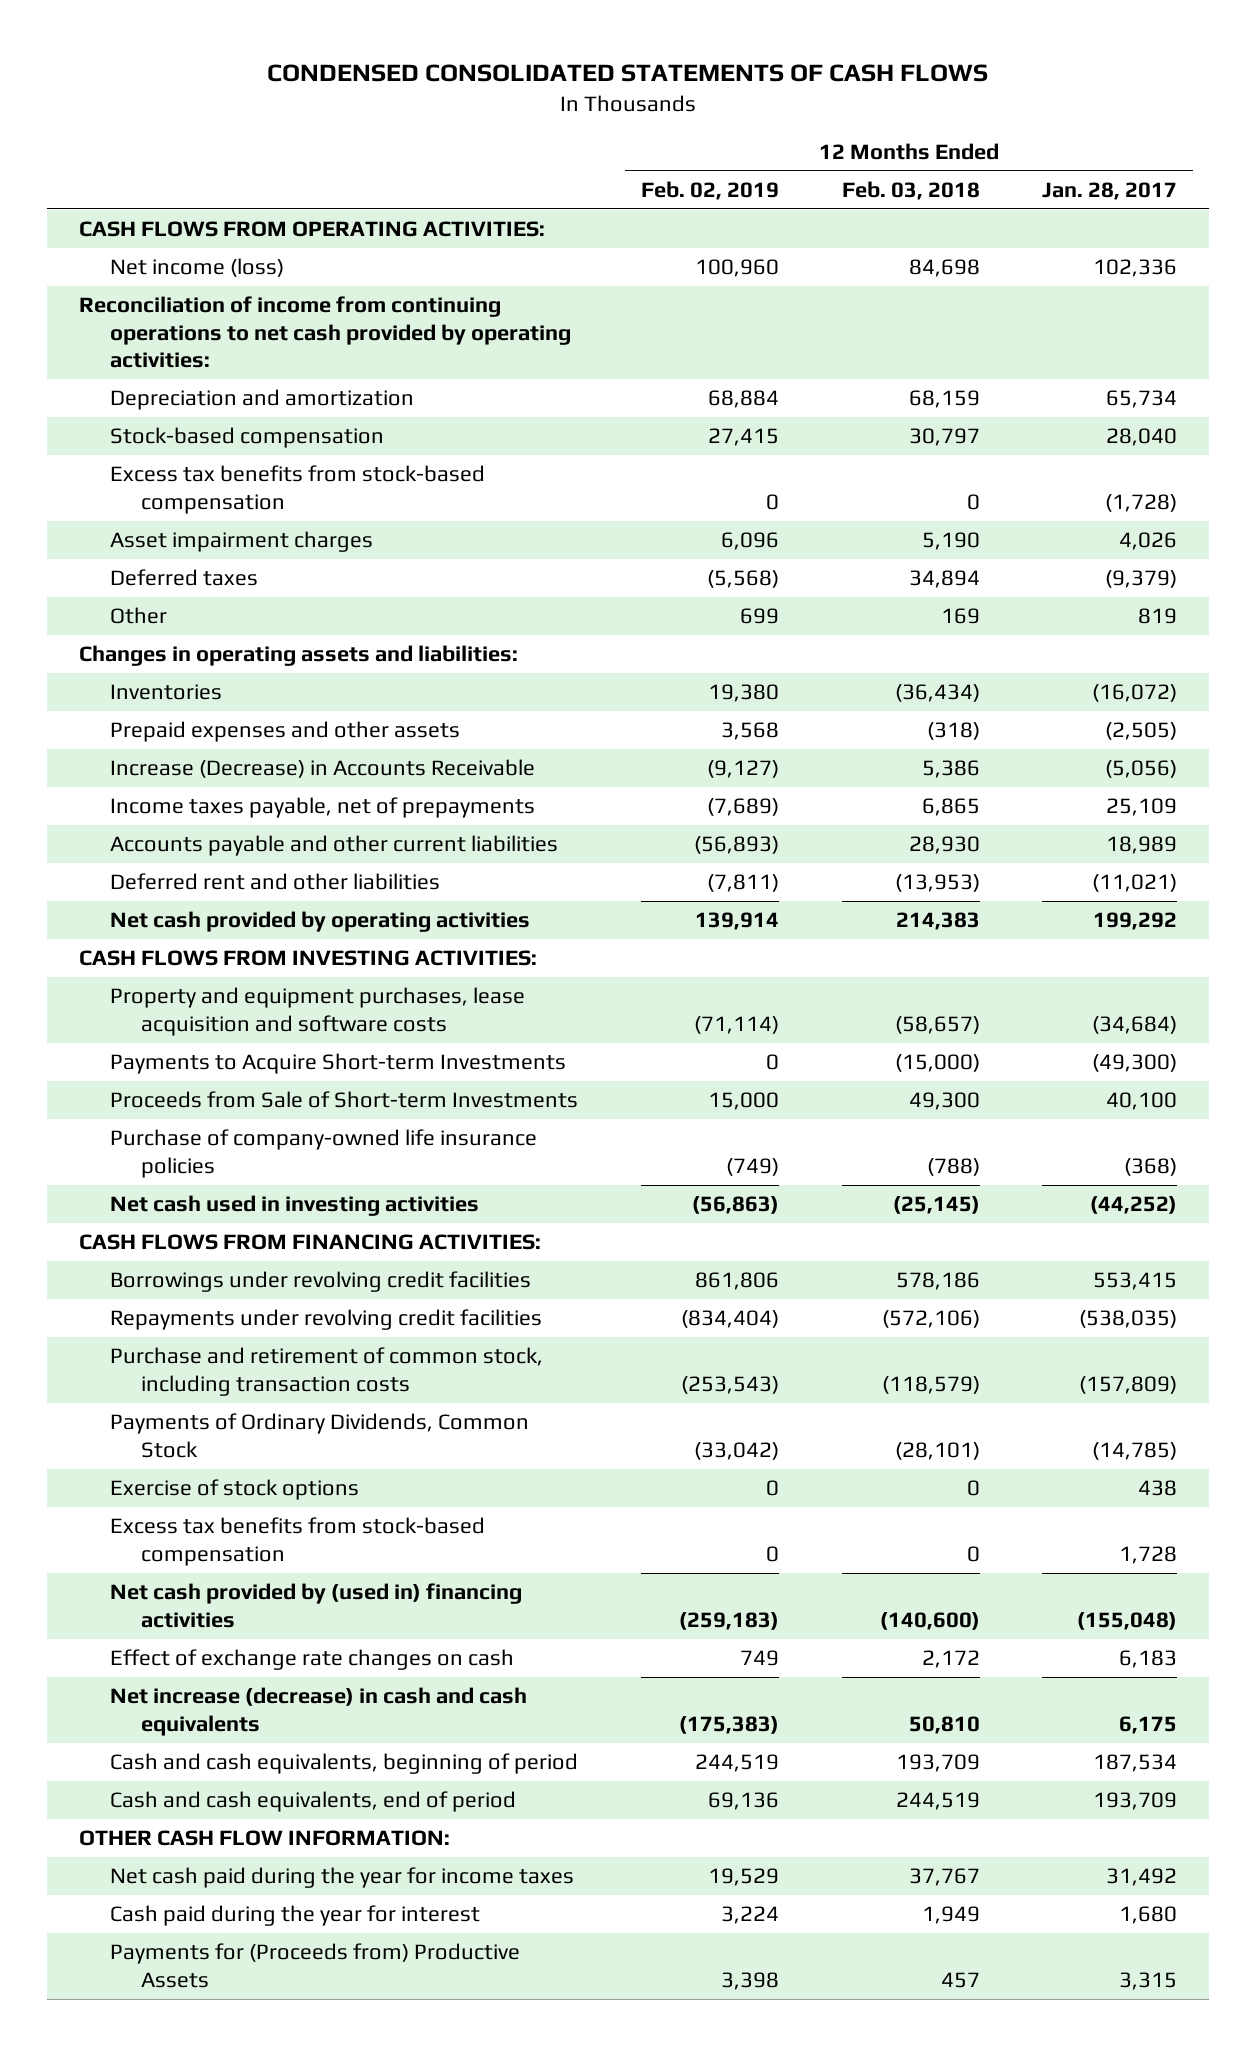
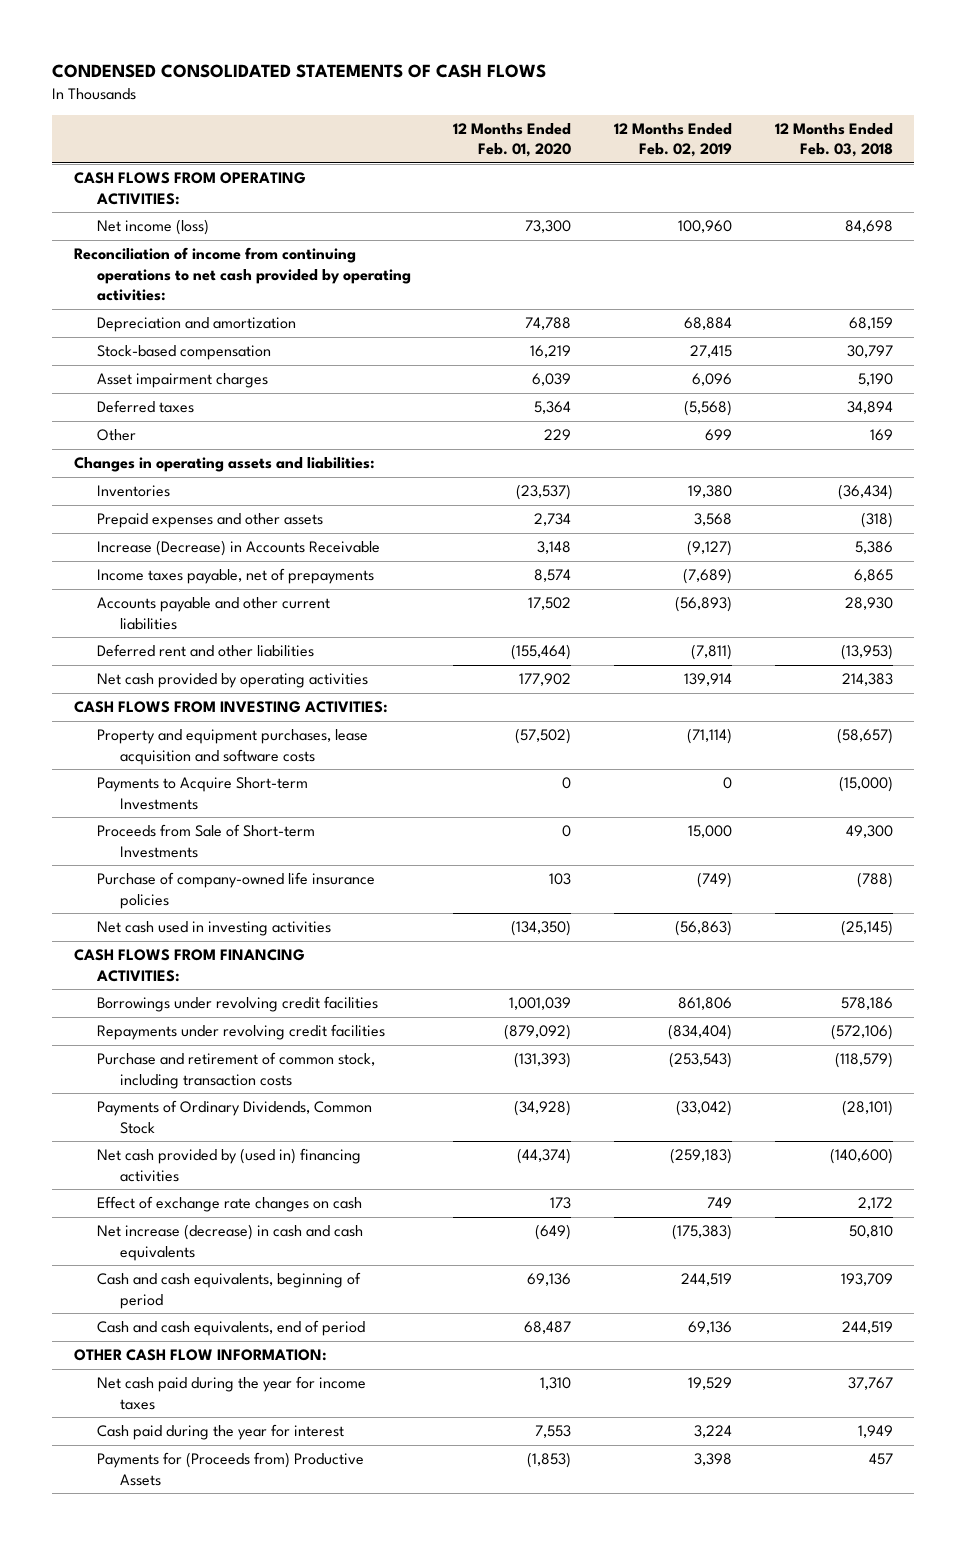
[1042,181,1178,200] Jan. 28, 2017 -> none
none -> [453,122,572,158] 12 Months Ended Feb. 01, 2020
[109,465,485,514] Excess tax benefits from stock-based compensation -> none
[109,1479,359,1501] Exercise of stock options -> none
[109,1517,485,1566] Excess tax benefits from stock-based compensation -> none

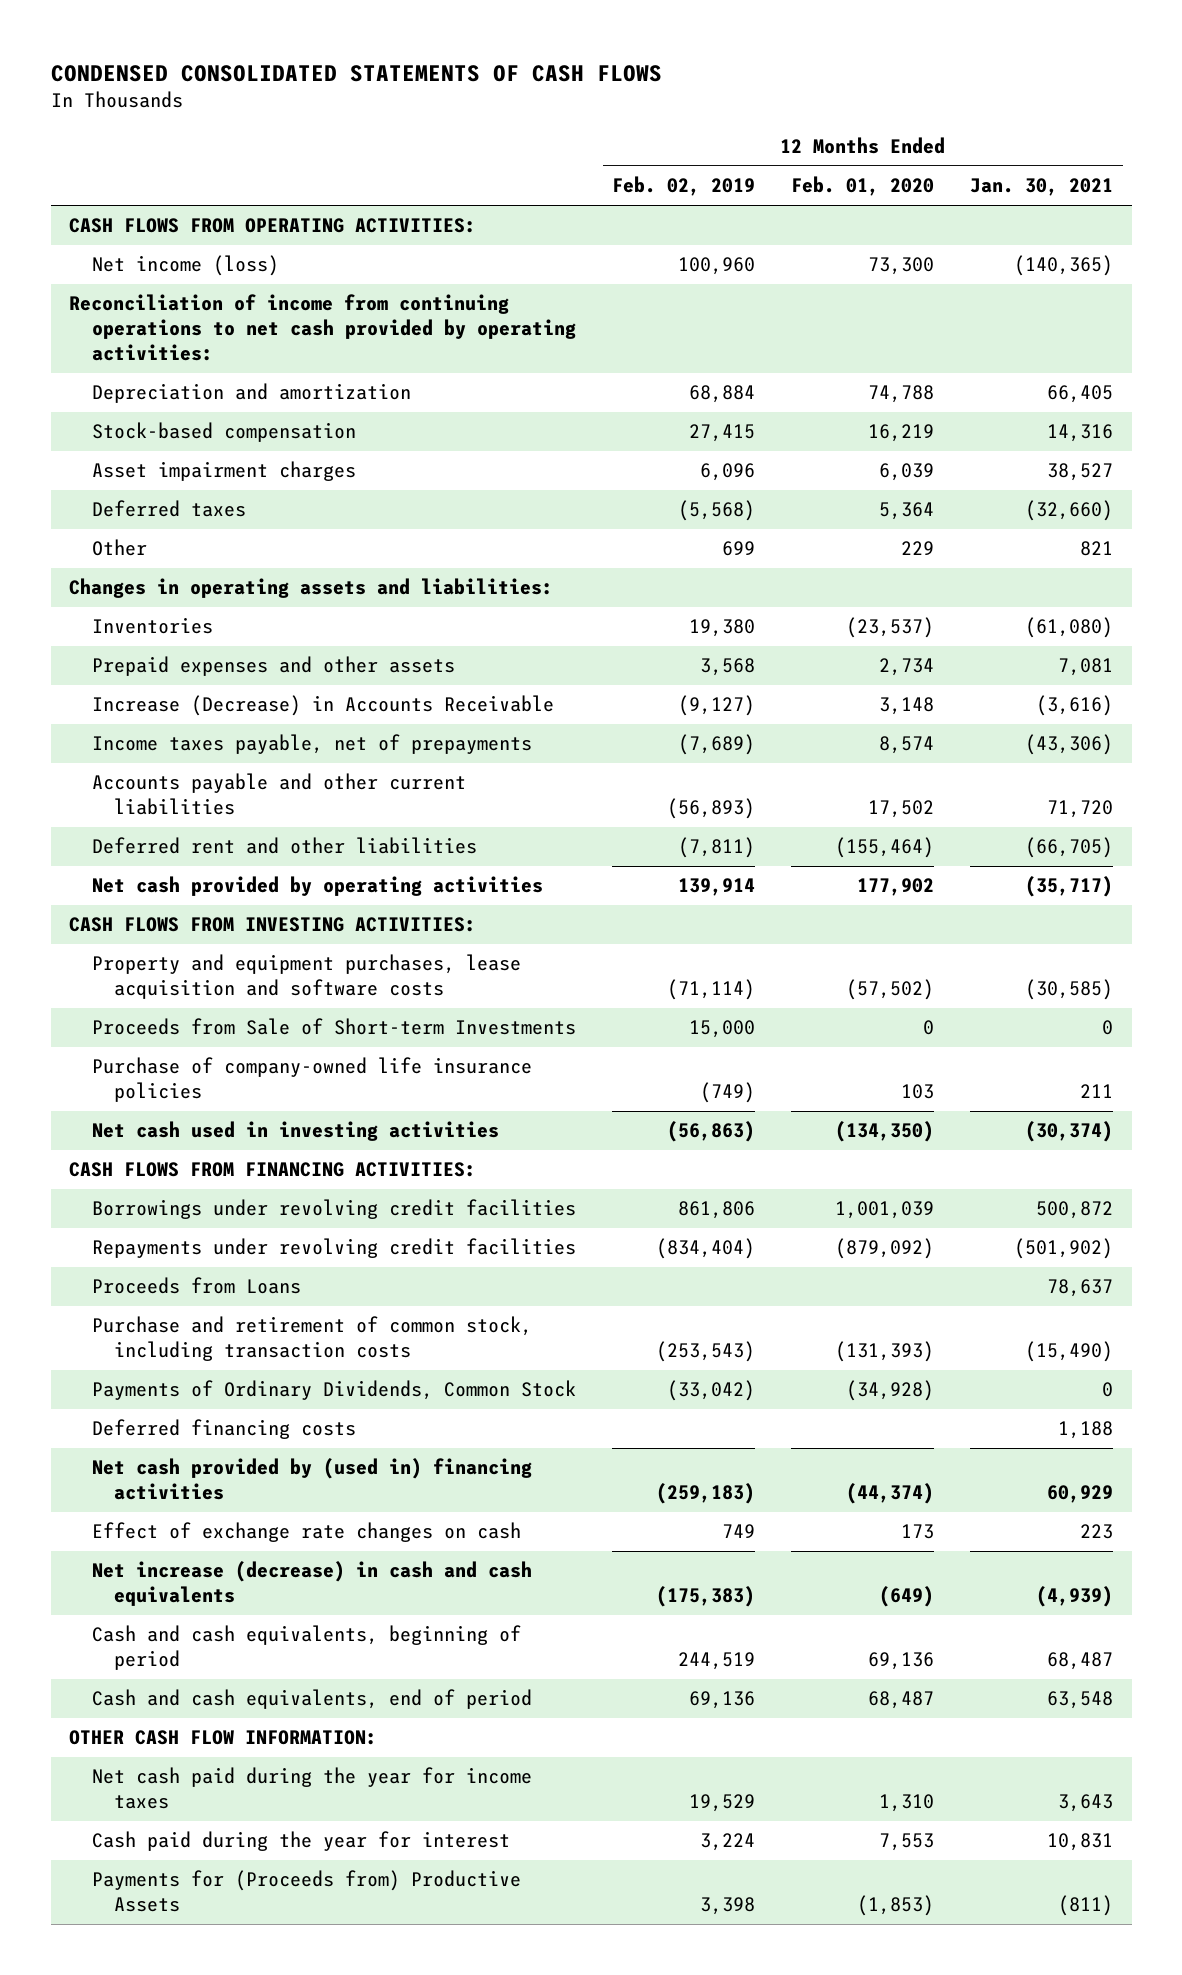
[774,122,893,158] 12 Months Ended Feb. 03, 2018 -> none
none -> [970,178,1114,197] Jan. 30, 2021
[96,777,308,810] Payments to Acquire Short-term Investments -> none
none -> [91,1277,301,1295] Proceeds from Loans
none -> [91,1419,356,1440] Deferred financing costs

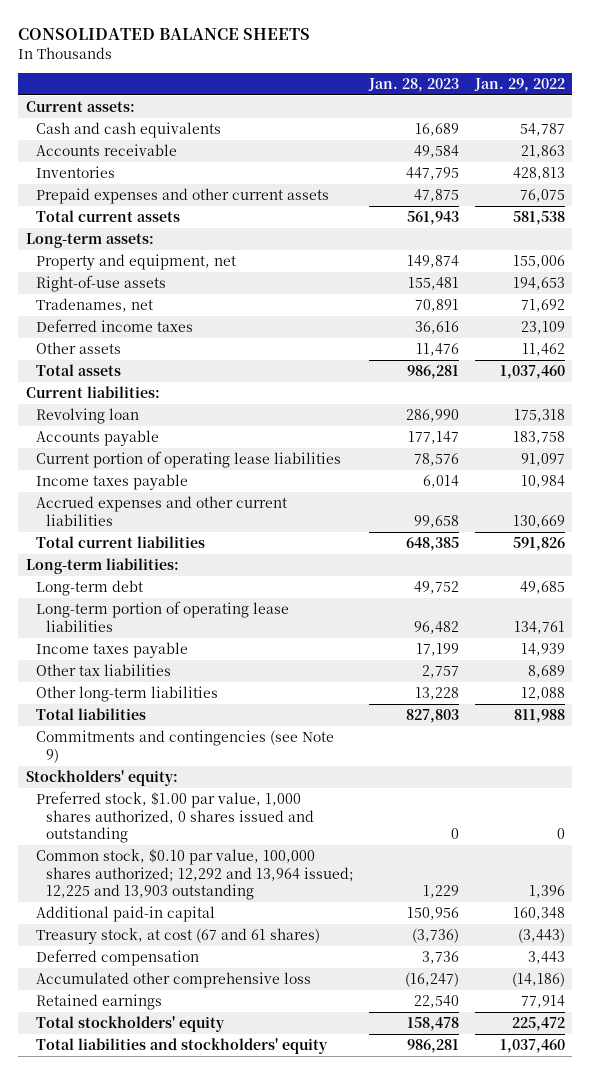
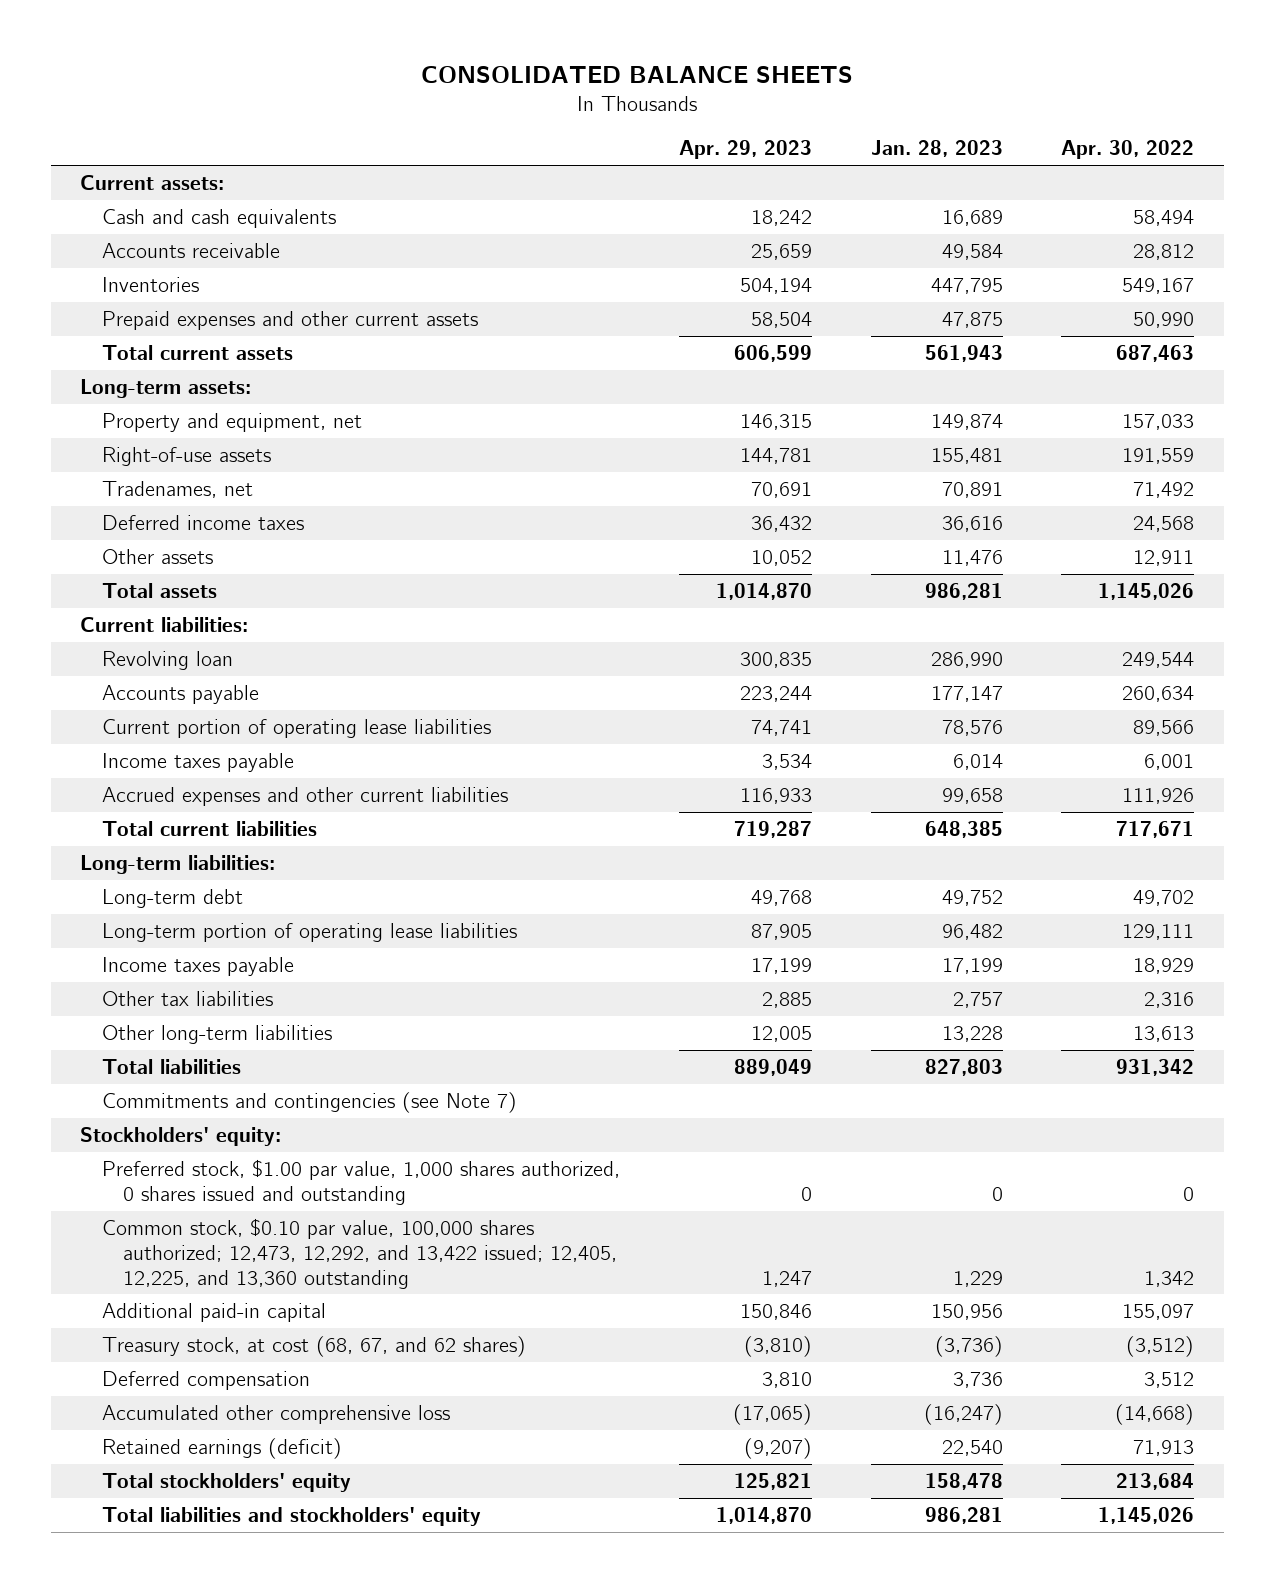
[473,77,565,92] Jan. 29, 2022 -> none
none -> [678,140,812,160] Apr. 29, 2023
none -> [1061,140,1195,160] Apr. 30, 2022
[35,730,334,763] Commitments and contingencies (see Note 9) -> [101,1091,517,1113] Commitments and contingencies (see Note 7)
[35,849,354,901] Common stock, $0.10 par value, 100,000 shares authorized; 12,292 and 13,964 issued; 12,225 and 13,903 outstanding -> [101,1217,617,1289] Common stock, $0.10 par value, 100,000 shares authorized; 12,473, 12,292, and 13,422 issued; 12,405, 12,225, and 13,360 outstanding
[35,928,320,945] Treasury stock, at cost (67 and 61 shares) -> [101,1335,526,1357] Treasury stock, at cost (68, 67, and 62 shares)
[35,994,162,1011] Retained earnings -> [101,1437,342,1459] Retained earnings (deficit)

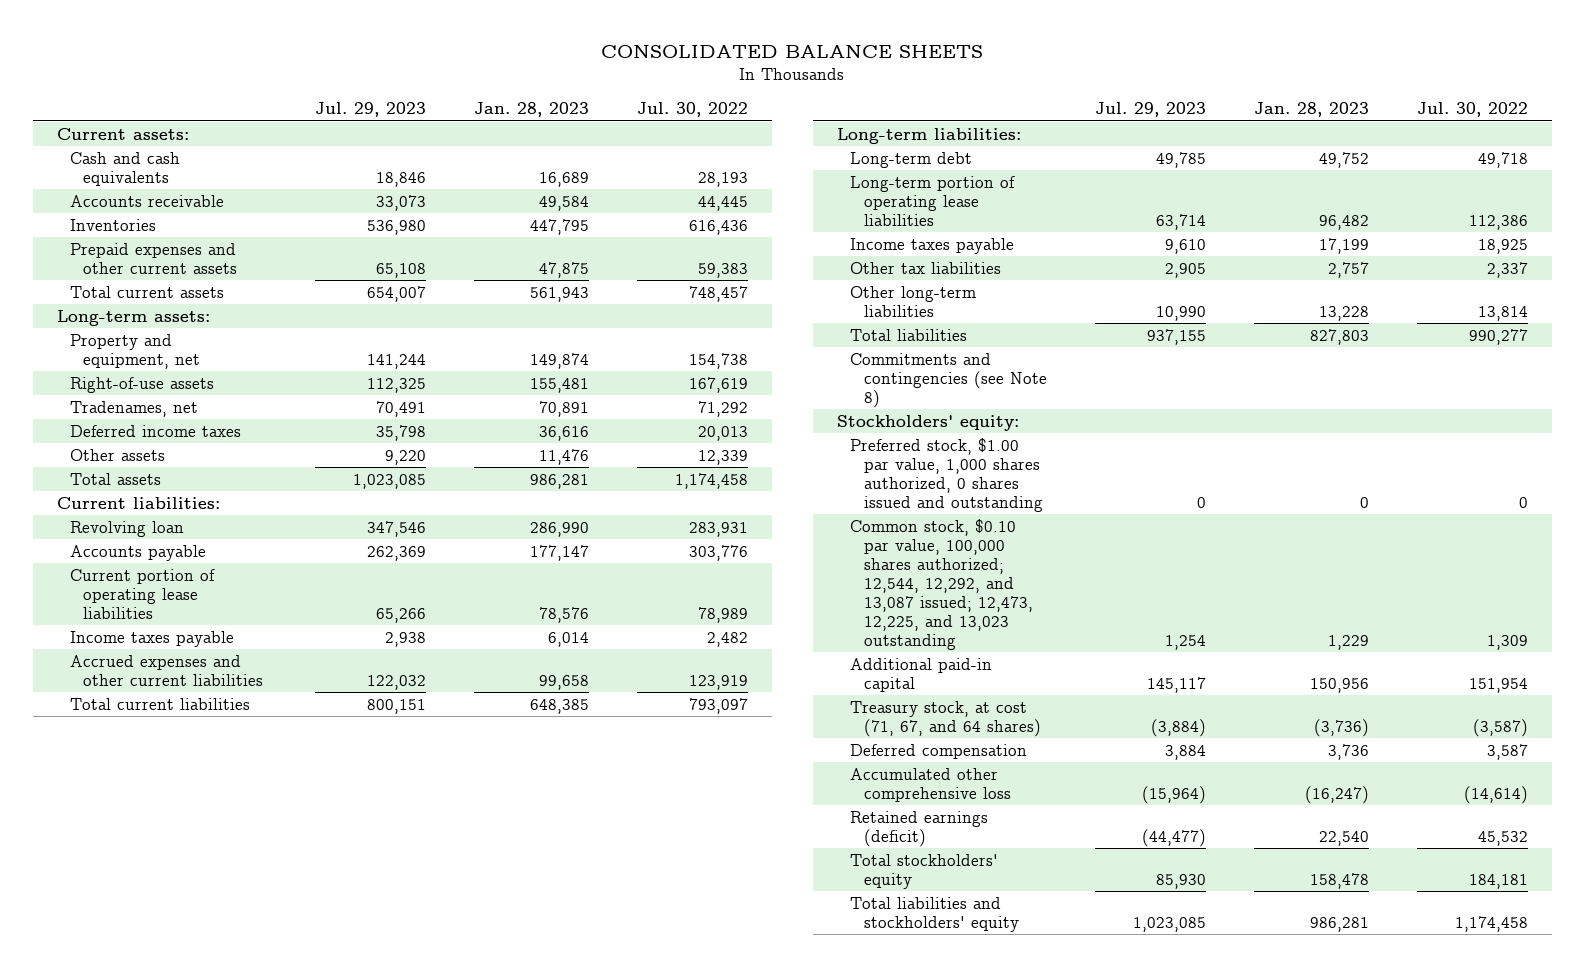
[678,140,812,160] Apr. 29, 2023 -> none
[1061,140,1195,160] Apr. 30, 2022 -> none
none -> [314,102,426,118] Jul. 29, 2023
none -> [637,102,749,118] Jul. 30, 2022
[101,1091,517,1113] Commitments and contingencies (see Note 7) -> [850,352,1047,408] Commitments and contingencies (see Note 8)
[101,1217,617,1289] Common stock, $0.10 par value, 100,000 shares authorized; 12,473, 12,292, and 13,422 issued; 12,405, 12,225, and 13,360 outstanding -> [850,518,1033,650] Common stock, $0.10 par value, 100,000 shares authorized; 12,544, 12,292, and 13,087 issued; 12,473, 12,225, and 13,023 outstanding
[101,1335,526,1357] Treasury stock, at cost (68, 67, and 62 shares) -> [850,700,1041,737] Treasury stock, at cost (71, 67, and 64 shares)

